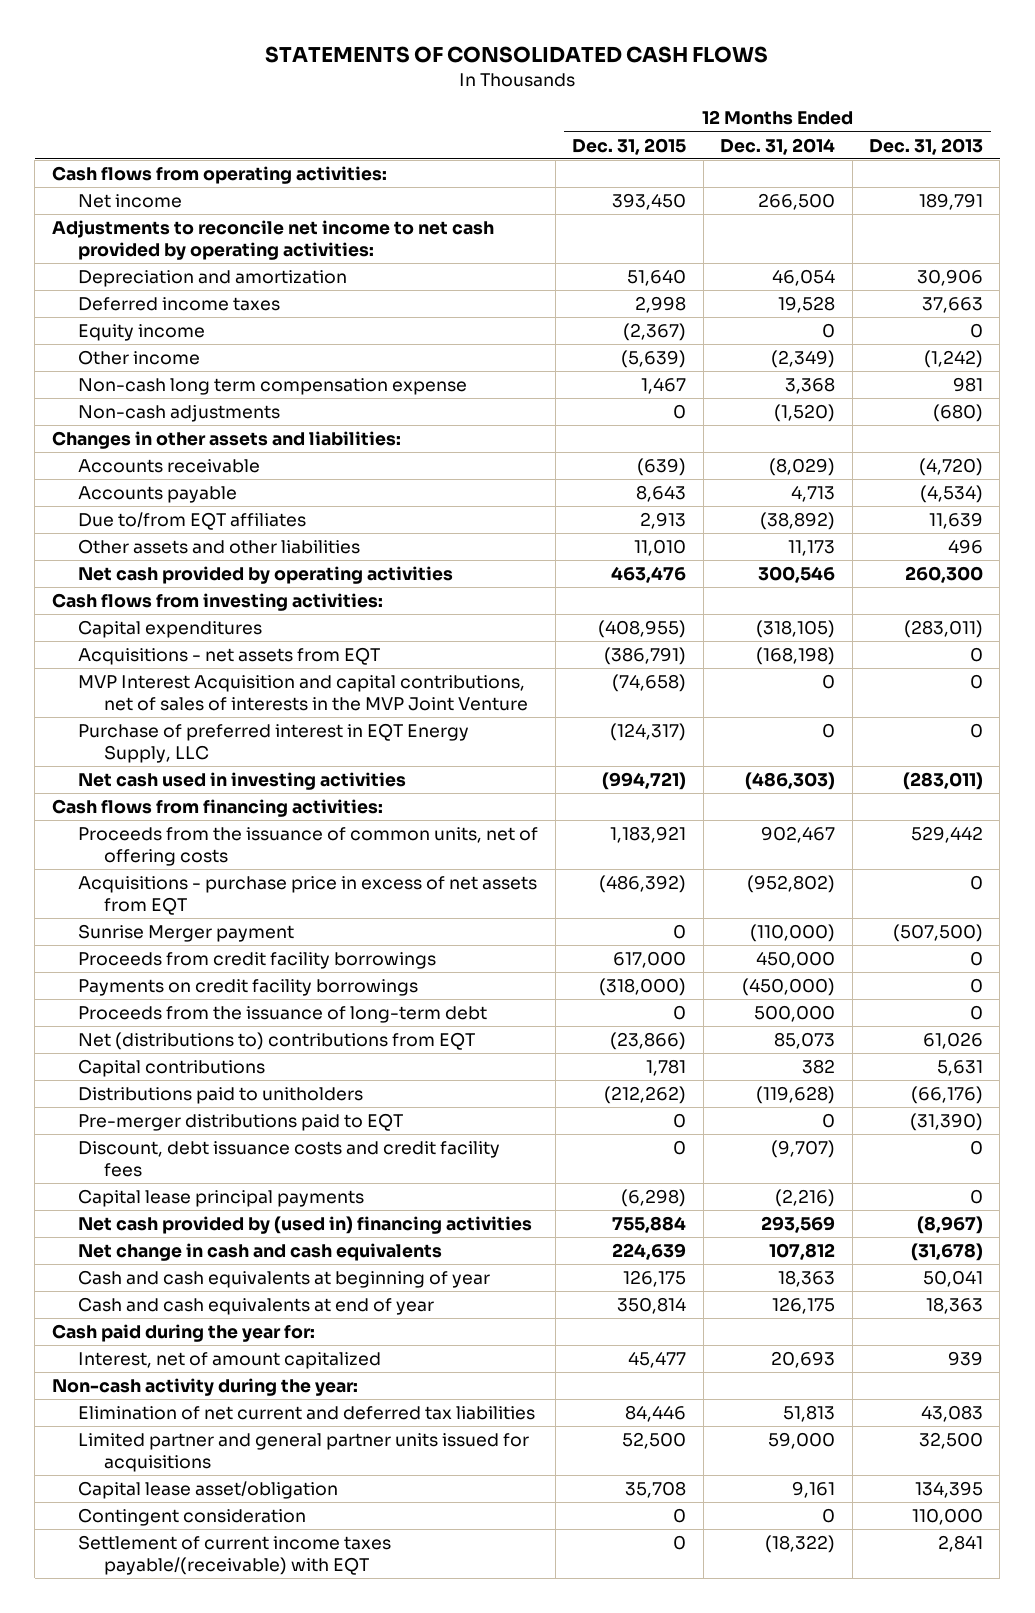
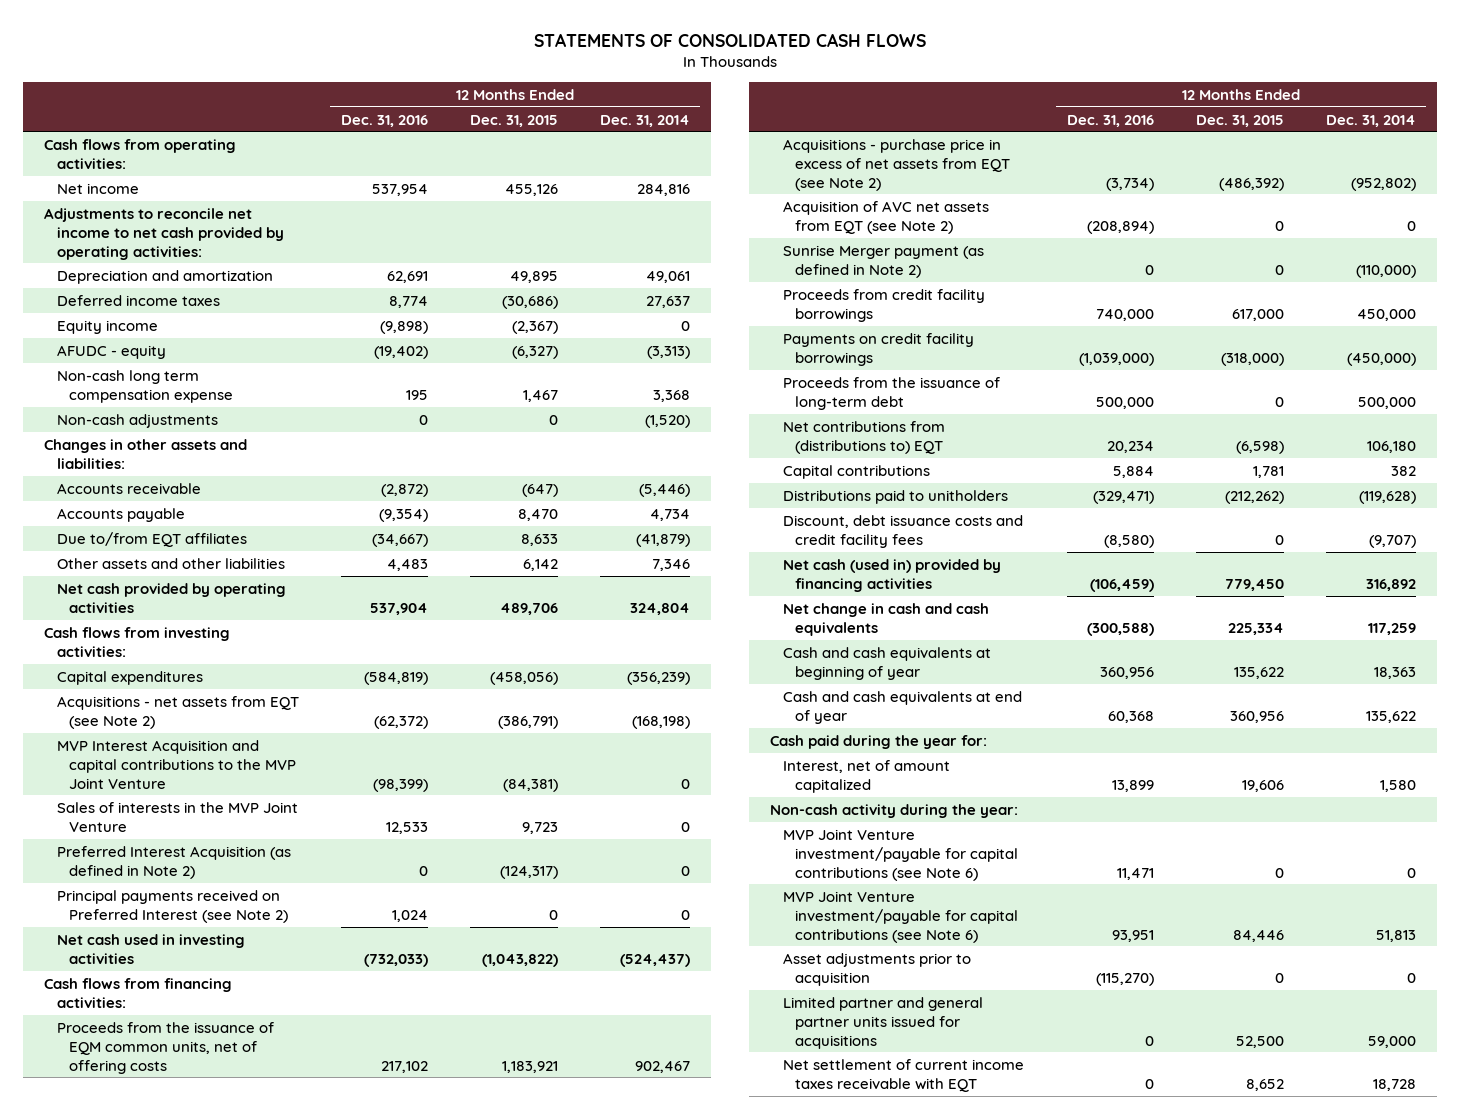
[869,137,984,155] Dec. 31, 2013 -> none
none -> [340,114,428,127] Dec. 31, 2016
[612,193,687,211] 393,450 -> [504,183,558,196] 455,126
[758,193,836,211] 266,500 -> [636,183,690,196] 284,816
[627,269,687,287] 51,640 -> [509,270,558,283] 49,895
[772,269,836,287] 46,054 -> [645,270,690,283] 49,061
[635,296,687,314] 2,998 -> [501,295,558,309] (30,686)
[778,296,836,314] 19,528 -> [645,295,690,308] 27,637
[78,350,201,366] Other income -> none
none -> [56,344,166,359] AFUDC - equity
[637,458,687,477] (639) -> [521,483,558,497] (647)
[769,458,836,477] (8,029) -> [638,483,690,497] (5,446)
[636,485,687,503] 8,643 -> [517,508,558,521] 8,470
[791,485,836,503] 4,713 -> [649,508,690,521] 4,734
[640,512,687,530] 2,913 -> [520,533,558,546] 8,633
[760,512,836,531] (38,892) -> [635,533,690,547] (41,879)
[634,539,687,557] 11,010 -> [522,558,558,571] 6,142
[788,540,836,557] 11,173 -> [651,558,690,571] 7,346
[611,566,687,584] 463,476 -> [499,602,558,615] 489,706
[758,566,836,584] 300,546 -> [629,602,690,615] 324,804
[598,620,687,639] (408,955) -> [489,671,558,685] (458,056)
[756,620,836,639] (318,105) -> [626,671,690,685] (356,239)
[78,647,381,666] Acquisitions - net assets from EQT -> [56,695,299,729] Acquisitions - net assets from EQT (see Note 2)
[78,675,529,712] MVP Interest Acquisition and capital contributions, net of sales of interests in the MVP Joint Venture -> [56,739,297,789] MVP Interest Acquisition and capital contributions to the MVP Joint Venture
[612,674,687,693] (74,658) -> [502,778,558,792] (84,381)
none -> [56,801,298,832] Sales of interests in the MVP Joint Venture
[78,723,470,764] Purchase of preferred interest in EQT Energy Supply, LLC -> [56,845,291,879] Preferred Interest Acquisition (as defined in Note 2)
none -> [56,889,289,923] Principal payments received on Preferred Interest (see Note 2)
[602,772,687,791] (994,721) -> [481,953,558,967] (1,043,822)
[745,772,836,791] (486,303) -> [619,953,690,967] (524,437)
[78,827,539,867] Proceeds from the issuance of common units, net of offering costs -> [56,1021,274,1074] Proceeds from the issuance of EQM common units, net of offering costs
[78,876,538,916] Acquisitions - purchase price in excess of net assets from EQT -> [782,138,1011,191] Acquisitions - purchase price in excess of net assets from EQT (see Note 2)
none -> [782,200,989,234] Acquisition of AVC net assets from EQT (see Note 2)
[78,924,295,943] Sunrise Merger payment -> [782,244,984,278] Sunrise Merger payment (as defined in Note 2)
[78,1032,476,1051] Net (distributions to) contributions from EQT -> [782,420,945,454] Net contributions from (distributions to) EQT
[610,1032,687,1051] (23,866) -> [1235,440,1284,454] (6,598)
[774,1032,836,1050] 85,073 -> [1366,440,1416,453] 106,180
[78,1113,404,1132] Pre-merger distributions paid to EQT -> none
[78,1189,365,1208] Capital lease principal payments -> none
[78,1216,533,1235] Net cash provided by (used in) financing activities -> [782,558,1001,592] Net cash (used in) provided by financing activities
[612,1216,687,1234] 755,884 -> [1224,578,1284,591] 779,450
[761,1216,836,1234] 293,569 -> [1365,578,1416,591] 316,892
[612,1243,687,1261] 224,639 -> [1227,622,1284,635] 225,334
[769,1243,836,1261] 107,812 -> [1367,622,1416,635] 117,259
[623,1270,687,1288] 126,175 -> [1233,666,1284,679] 135,622
[617,1297,687,1315] 350,814 -> [1229,710,1284,723] 360,956
[772,1297,836,1315] 126,175 -> [1365,710,1416,723] 135,622
[628,1351,687,1369] 45,477 -> [1241,779,1284,792] 19,606
[771,1351,836,1369] 20,693 -> [1379,779,1416,792] 1,580
none -> [782,828,1019,881] MVP Joint Venture investment/payable for capital contributions (see Note 6)
[78,1406,536,1421] Elimination of net current and deferred tax liabilities -> [782,890,1019,943] MVP Joint Venture investment/payable for capital contributions (see Note 6)
none -> [782,952,971,986] Asset adjustments prior to acquisition
[78,1481,339,1500] Capital lease asset/obligation -> none
[78,1508,307,1527] Contingent consideration -> none
[78,1535,392,1576] Settlement of current income taxes payable/(receivable) with EQT -> [782,1058,1024,1092] Net settlement of current income taxes receivable with EQT
[673,1535,687,1551] 0 -> [1245,1078,1284,1091] 8,652
[765,1535,836,1554] (18,322) -> [1372,1078,1416,1091] 18,728

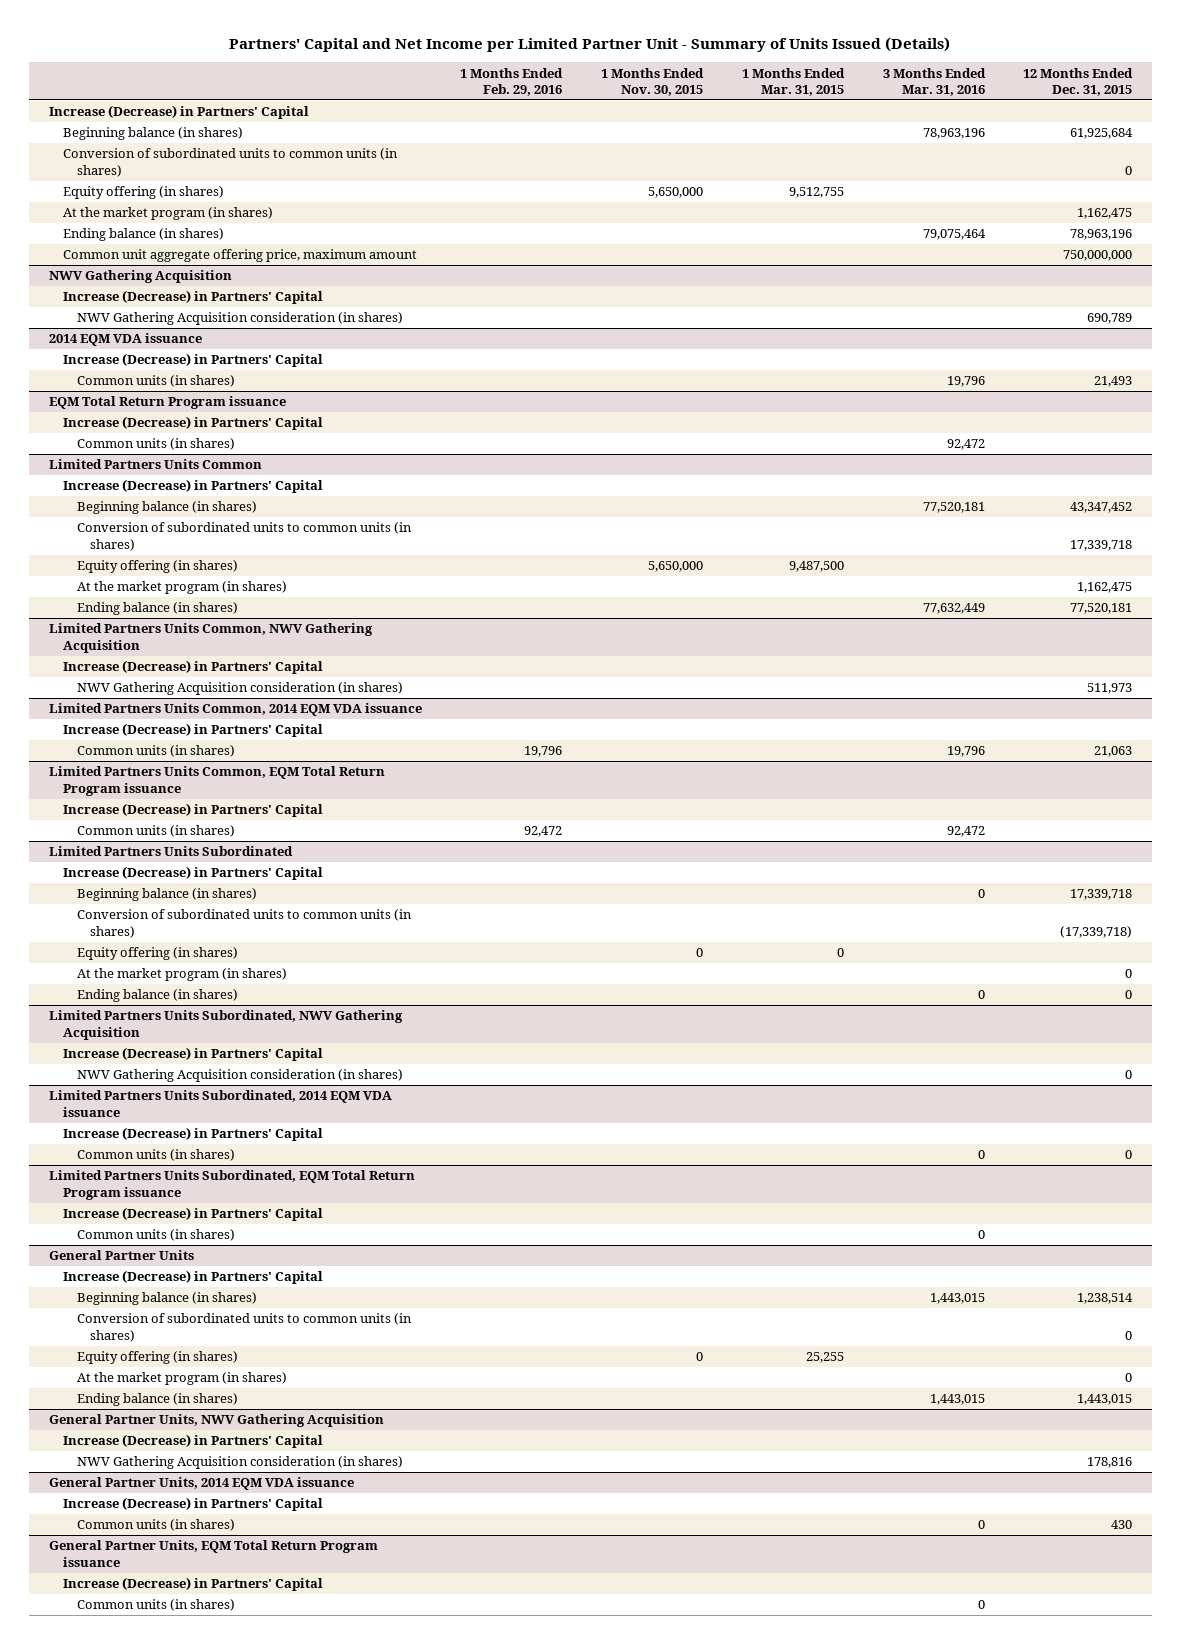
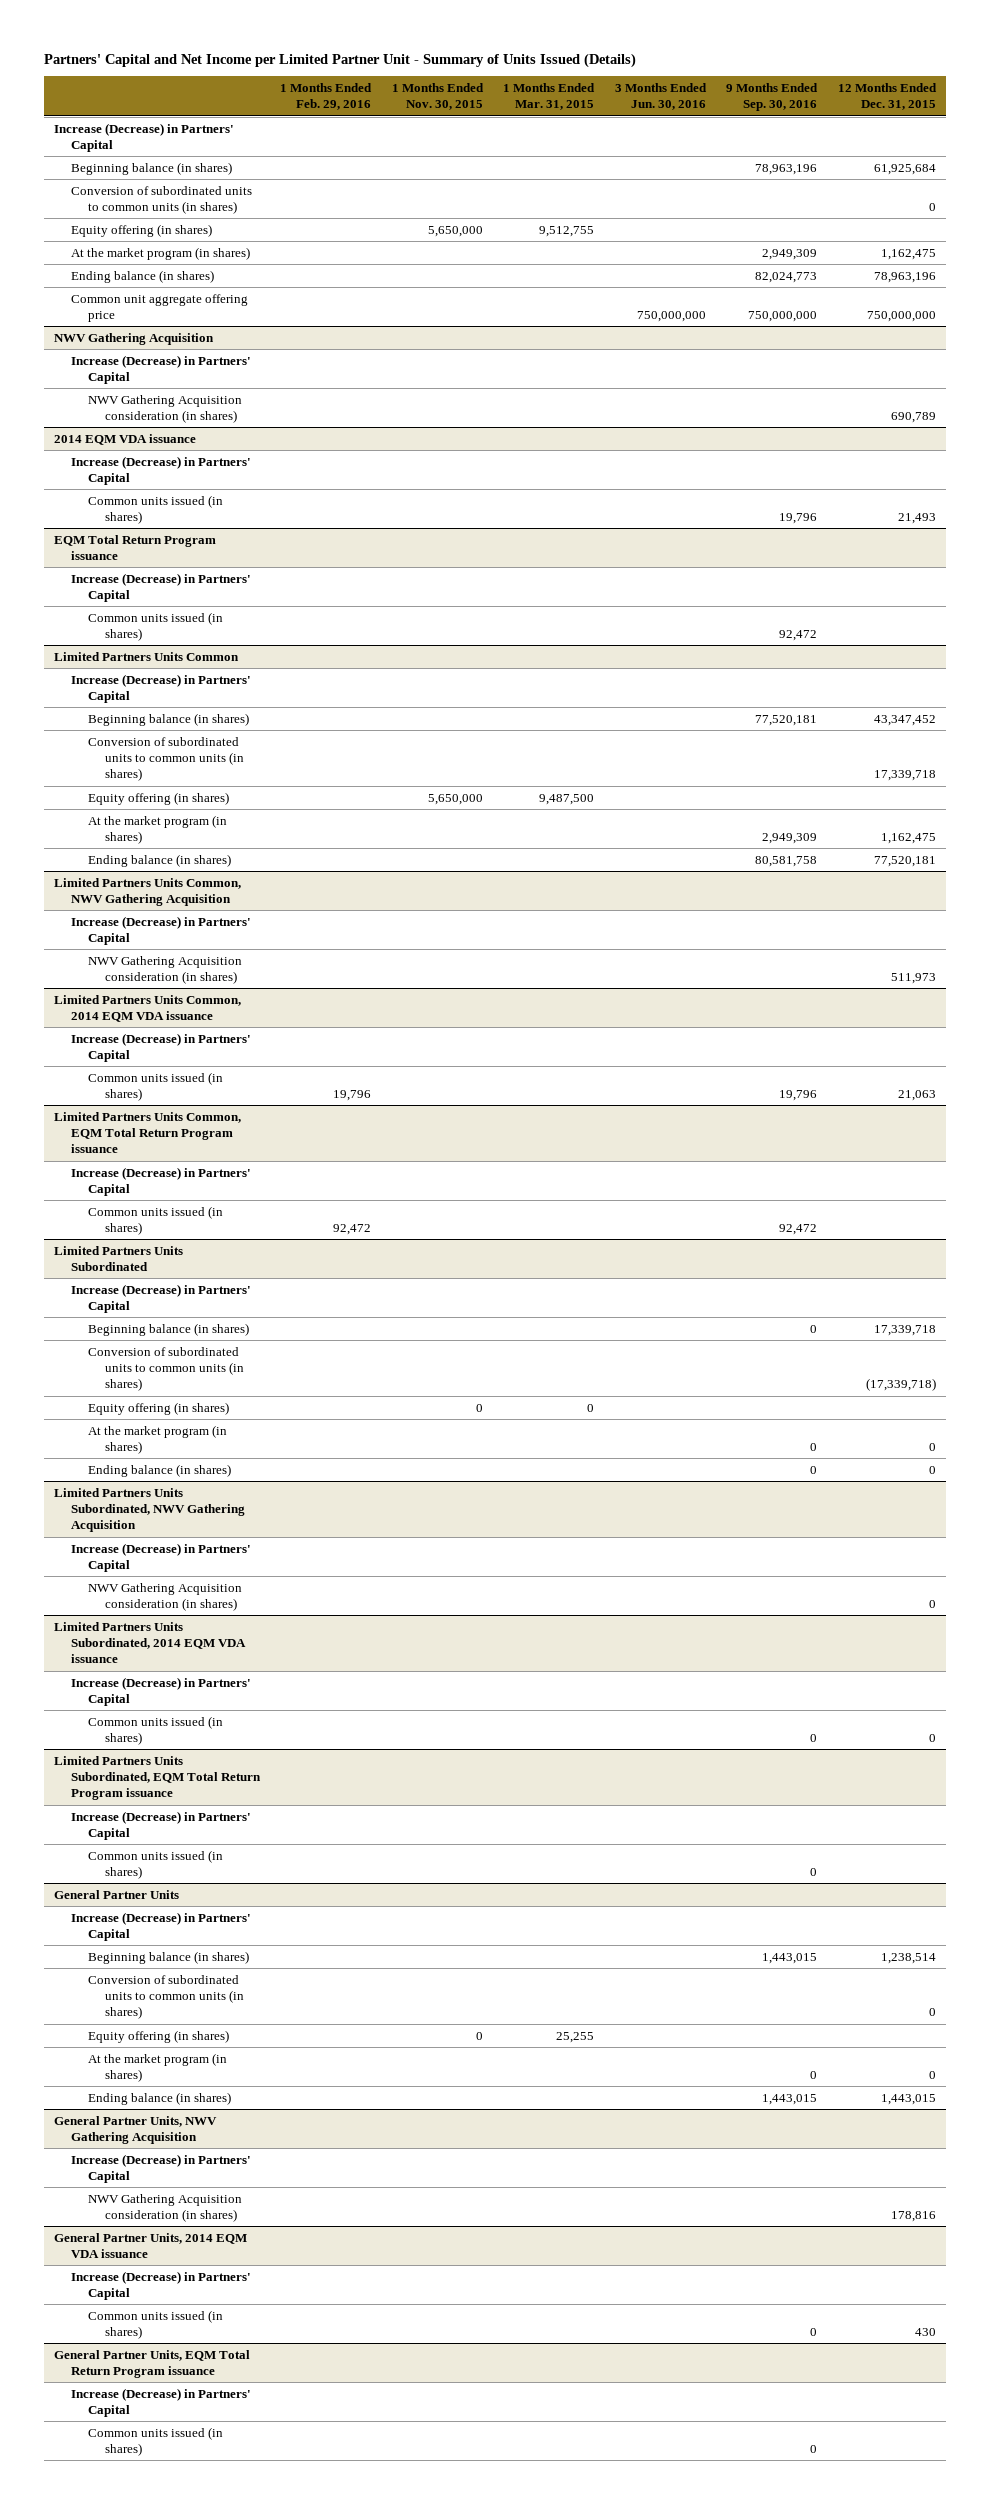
[882,67,986,96] 3 Months Ended Mar. 31, 2016 -> none
none -> [614,82,707,111] 3 Months Ended Jun. 30, 2016
none -> [726,82,819,112] 9 Months Ended Sep. 30, 2016
[62,249,417,263] Common unit aggregate offering price, maximum amount -> [70,293,248,322] Common unit aggregate offering price
[76,375,235,388] Common units (in shares) -> [87,494,223,524] Common units issued (in shares)
[76,438,235,451] Common units (in shares) -> [87,611,223,641] Common units issued (in shares)
[76,745,235,758] Common units (in shares) -> [87,1071,223,1101] Common units issued (in shares)
[76,825,235,838] Common units (in shares) -> [87,1205,223,1235] Common units issued (in shares)
[76,1149,235,1162] Common units (in shares) -> [87,1715,223,1745] Common units issued (in shares)
[76,1229,235,1242] Common units (in shares) -> [87,1849,223,1879] Common units issued (in shares)
[76,1519,235,1532] Common units (in shares) -> [87,2309,223,2339] Common units issued (in shares)
[76,1599,235,1612] Common units (in shares) -> [87,2426,223,2456] Common units issued (in shares)

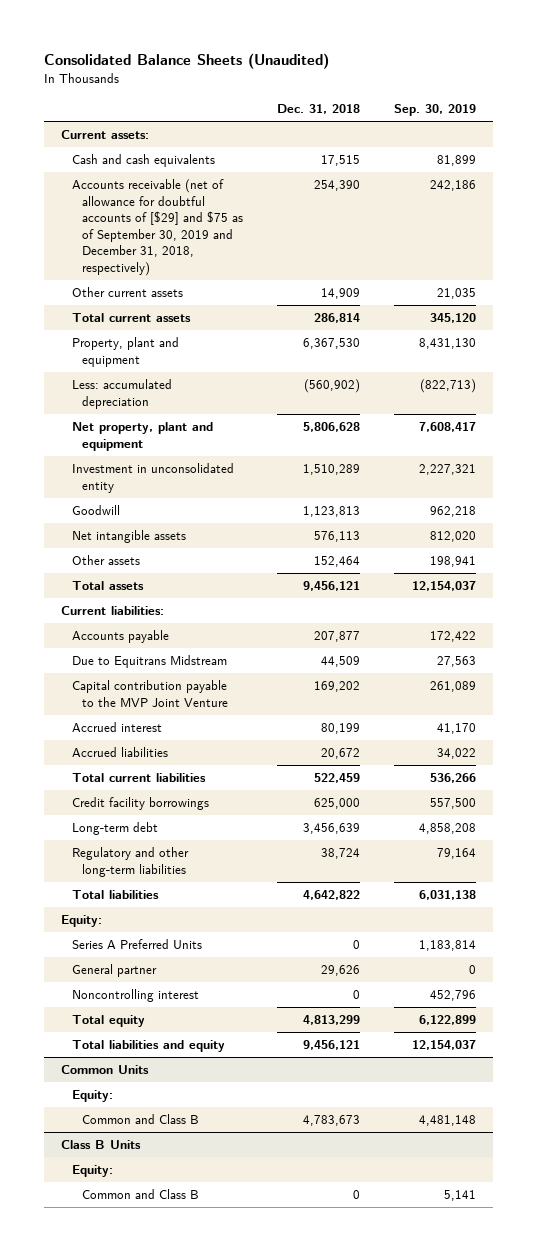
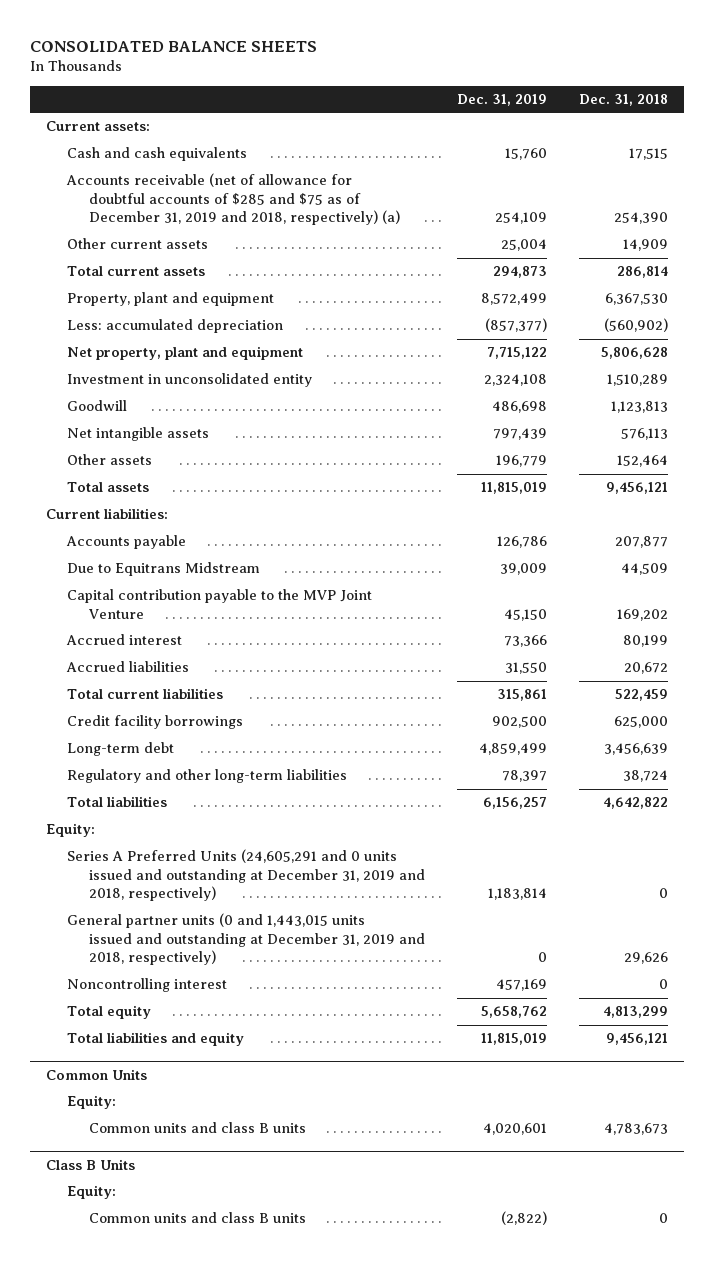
[44,52,330,69] Consolidated Balance Sheets (Unaudited) -> [29,41,317,53] CONSOLIDATED BALANCE SHEETS
[393,104,476,117] Sep. 30, 2019 -> none
none -> [456,93,547,106] Dec. 31, 2019
[71,179,243,276] Accounts receivable (net of allowance for doubtful accounts of [$29] and $75 as of September 30, 2019 and December 31, 2018, respectively) -> [66,173,400,226] Accounts receivable (net of allowance for doubtful accounts of $285 and $75 as of December 31, 2019 and 2018, respectively) (a)
[71,939,202,950] Series A Preferred Units -> [67,849,425,902] Series A Preferred Units (24,605,291 and 0 units issued and outstanding at December 31, 2019 and 2018, respectively)
[71,964,157,978] General partner -> [67,913,425,966] General partner units (0 and 1,443,015 units issued and outstanding at December 31, 2019 and 2018, respectively)
[81,1114,199,1125] Common and Class B -> [88,1122,306,1134] Common units and class B units
[81,1189,199,1200] Common and Class B -> [88,1212,306,1224] Common units and class B units

